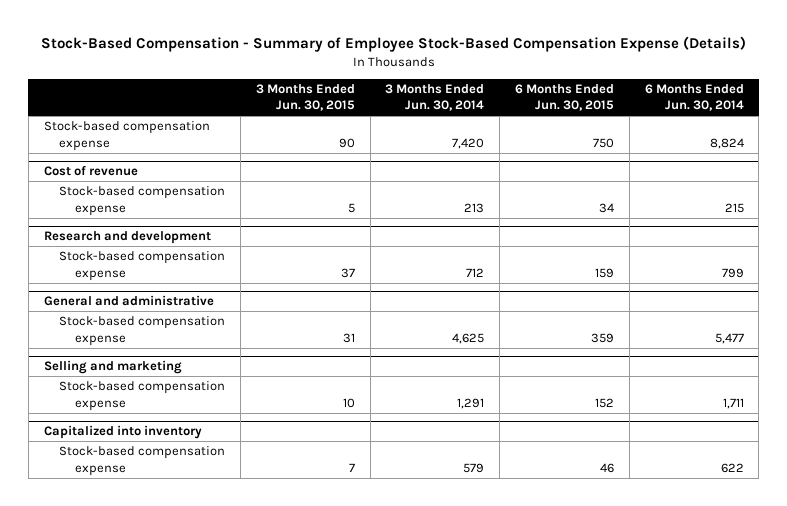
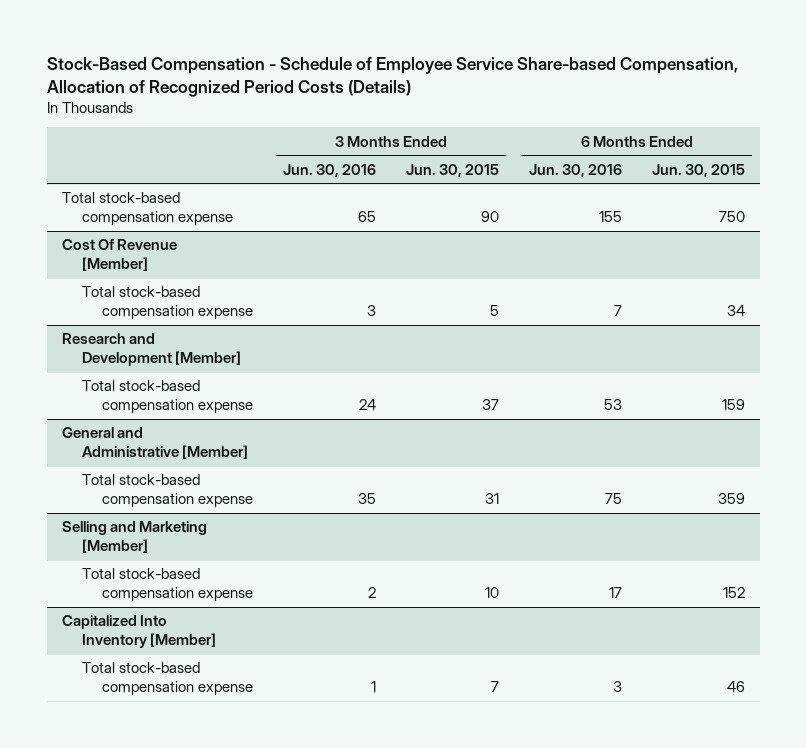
[40,36,746,53] Stock-Based Compensation - Summary of Employee Stock-Based Compensation Expense (Details) -> [46,56,738,97] Stock-Based Compensation - Schedule of Employee Service Share-based Compensation, Allocation of Recognized Period Costs (Details)
[385,83,485,112] 3 Months Ended Jun. 30, 2014 -> none
[644,83,744,112] 6 Months Ended Jun. 30, 2014 -> none
none -> [283,163,377,177] Jun. 30, 2016
none -> [528,163,622,177] Jun. 30, 2016
[43,121,210,151] Stock-based compensation expense -> [61,192,234,226] Total stock-based compensation expense
[43,165,138,177] Cost of revenue -> [61,239,177,272] Cost Of Revenue [Member]
[59,186,226,216] Stock-based compensation expense -> [82,286,254,320] Total stock-based compensation expense
[43,231,211,245] Research and development -> [61,333,242,367] Research and Development [Member]
[59,251,226,281] Stock-based compensation expense -> [82,380,254,414] Total stock-based compensation expense
[43,295,214,307] General and administrative -> [61,427,249,460] General and Administrative [Member]
[59,316,226,346] Stock-based compensation expense -> [82,474,254,508] Total stock-based compensation expense
[43,360,182,375] Selling and marketing -> [61,521,207,554] Selling and Marketing [Member]
[59,381,226,411] Stock-based compensation expense -> [82,568,254,602] Total stock-based compensation expense
[43,425,202,440] Capitalized into inventory -> [61,615,217,649] Capitalized Into Inventory [Member]
[59,446,226,476] Stock-based compensation expense -> [82,662,254,696] Total stock-based compensation expense

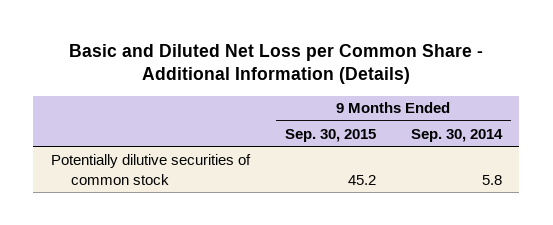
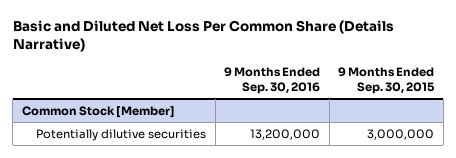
[69,43,484,85] Basic and Diluted Net Loss per Common Share - Additional Information (Details) -> [12,19,394,52] Basic and Diluted Net Loss Per Common Share (Details Narrative)
[410,128,503,142] Sep. 30, 2014 -> none
none -> [224,67,321,95] 9 Months Ended Sep. 30, 2016
none -> [21,105,175,118] Common Stock [Member]
[50,153,251,185] Potentially dilutive securities of common stock -> [36,128,207,141] Potentially dilutive securities
[347,174,376,185] 45.2 -> [367,128,435,140] 3,000,000

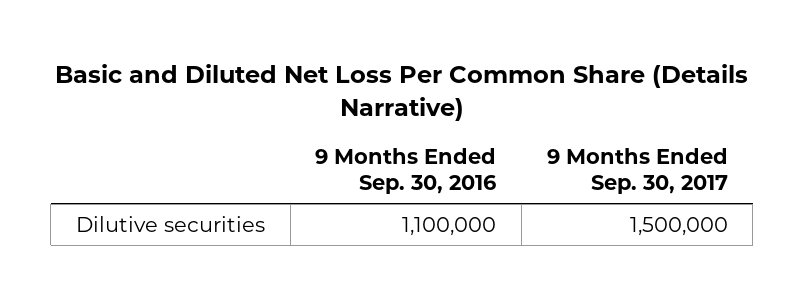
[338,67,436,95] 9 Months Ended Sep. 30, 2015 -> none
none -> [546,148,728,195] 9 Months Ended Sep. 30, 2017
[21,105,175,118] Common Stock [Member] -> none
[36,128,207,141] Potentially dilutive securities -> [76,215,266,232] Dilutive securities
[250,128,321,140] 13,200,000 -> [402,216,497,236] 1,100,000

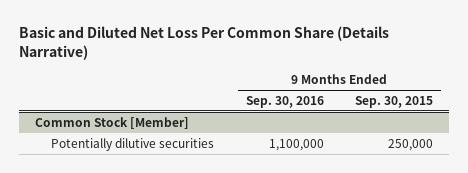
[546,148,728,195] 9 Months Ended Sep. 30, 2017 -> none
none -> [355,95,434,108] Sep. 30, 2015
none -> [34,116,189,129] Common Stock [Member]
[76,215,266,232] Dilutive securities -> [51,137,215,151] Potentially dilutive securities

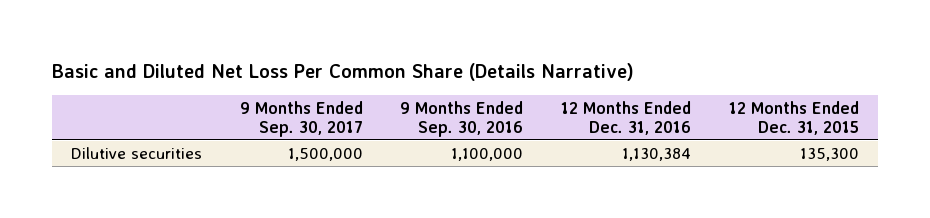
[355,95,434,108] Sep. 30, 2015 -> none
none -> [239,100,363,138] 9 Months Ended Sep. 30, 2017
none -> [561,100,692,136] 12 Months Ended Dec. 31, 2016
none -> [729,100,860,136] 12 Months Ended Dec. 31, 2015
[34,116,189,129] Common Stock [Member] -> none
[51,137,215,151] Potentially dilutive securities -> [70,147,202,160] Dilutive securities

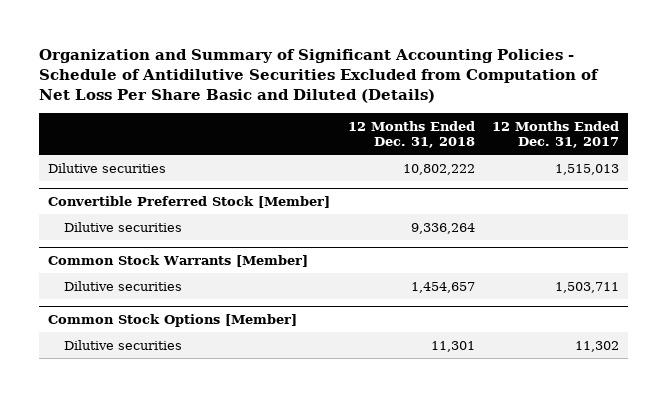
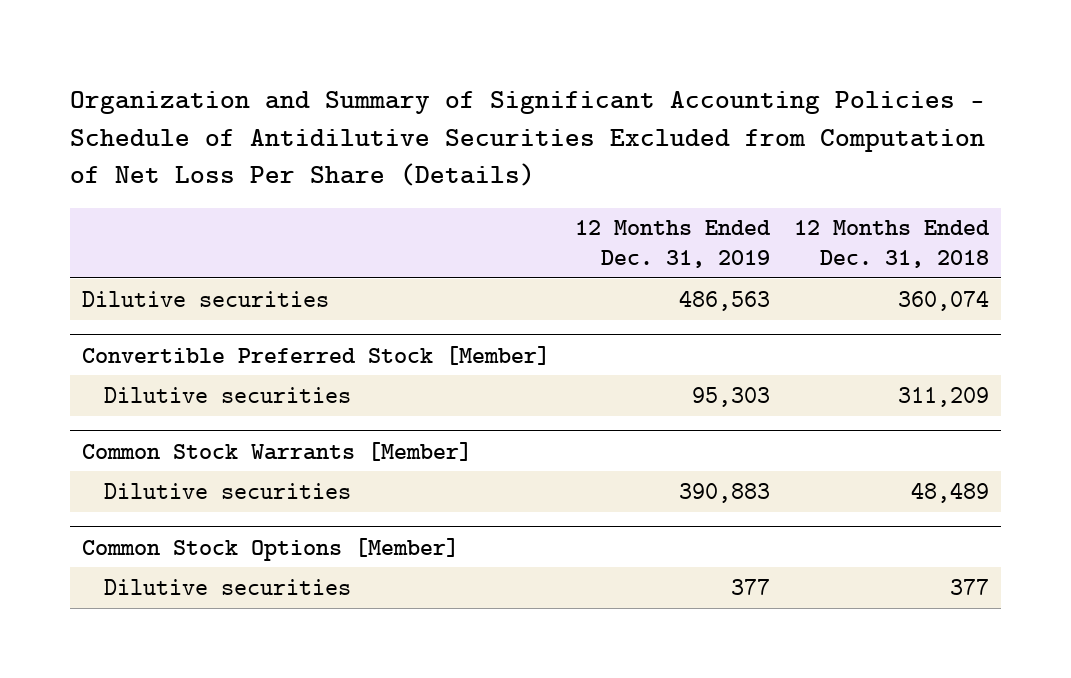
[39,48,600,104] Organization and Summary of Significant Accounting Policies - Schedule of Antidilutive Securities Excluded from Computation of Net Loss Per Share Basic and Diluted (Details) -> [70,90,986,187] Organization and Summary of Significant Accounting Policies - Schedule of Antidilutive Securities Excluded from Computation of Net Loss Per Share (Details)
[492,120,620,149] 12 Months Ended Dec. 31, 2017 -> none
none -> [574,220,771,269] 12 Months Ended Dec. 31, 2019
[402,163,475,175] 10,802,222 -> [897,289,989,311] 360,074
[410,222,475,234] 9,336,264 -> [897,386,989,407] 311,209
[410,281,475,293] 1,454,657 -> [910,481,989,503] 48,489
[430,340,475,352] 11,301 -> [949,578,989,595] 377

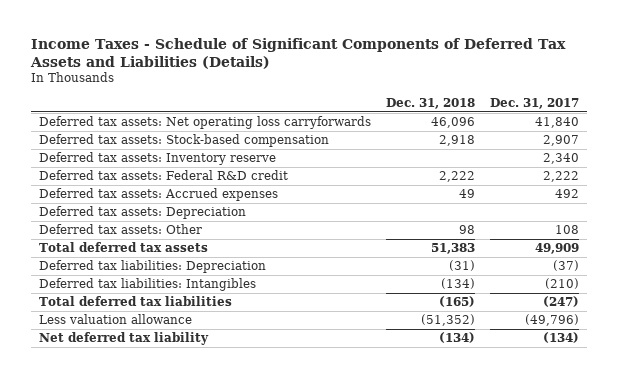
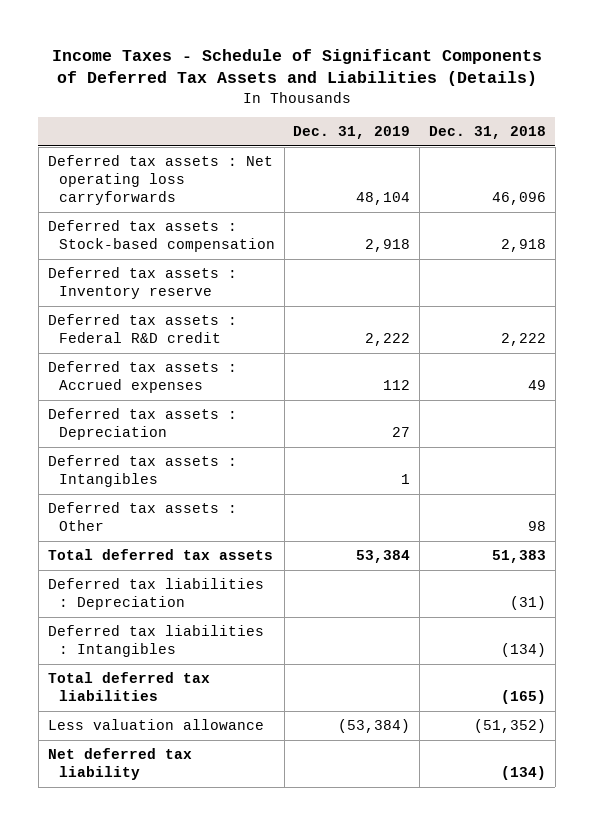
[490,98,580,110] Dec. 31, 2017 -> none
none -> [293,126,411,140] Dec. 31, 2019
[38,116,371,130] Deferred tax assets: Net operating loss carryforwards -> [47,155,273,206] Deferred tax assets : Net operating loss carryforwards
[38,134,329,148] Deferred tax assets: Stock-based compensation -> [47,220,275,253] Deferred tax assets : Stock-based compensation
[38,152,276,166] Deferred tax assets: Inventory reserve -> [47,267,237,300] Deferred tax assets : Inventory reserve
[38,170,288,181] Deferred tax assets: Federal R&D credit -> [47,314,237,344] Deferred tax assets : Federal R&D credit
[38,188,278,202] Deferred tax assets: Accrued expenses -> [47,361,237,394] Deferred tax assets : Accrued expenses
[38,206,246,220] Deferred tax assets: Depreciation -> [47,408,237,441] Deferred tax assets : Depreciation
none -> [47,455,237,488] Deferred tax assets : Intangibles
[38,224,202,235] Deferred tax assets: Other -> [47,502,237,532] Deferred tax assets : Other
[38,260,266,274] Deferred tax liabilities: Depreciation -> [47,578,264,611] Deferred tax liabilities : Depreciation
[38,278,256,292] Deferred tax liabilities: Intangibles -> [47,625,264,658] Deferred tax liabilities : Intangibles

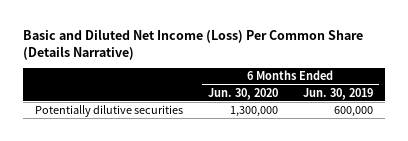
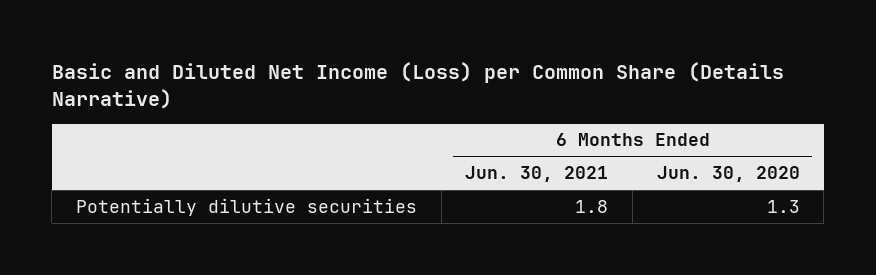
[23,29,364,61] Basic and Diluted Net Income (Loss) Per Common Share (Details Narrative) -> [51,61,784,110] Basic and Diluted Net Income (Loss) per Common Share (Details Narrative)
[302,87,373,100] Jun. 30, 2019 -> none
none -> [465,166,609,183] Jun. 30, 2021
[230,106,279,118] 1,300,000 -> [766,199,800,213] 1.3

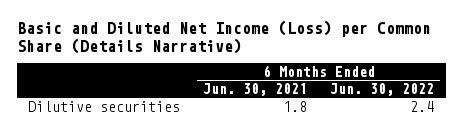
[656,166,800,183] Jun. 30, 2020 -> none
none -> [330,82,435,96] Jun. 30, 2022
[75,197,417,216] Potentially dilutive securities -> [28,100,181,112] Dilutive securities

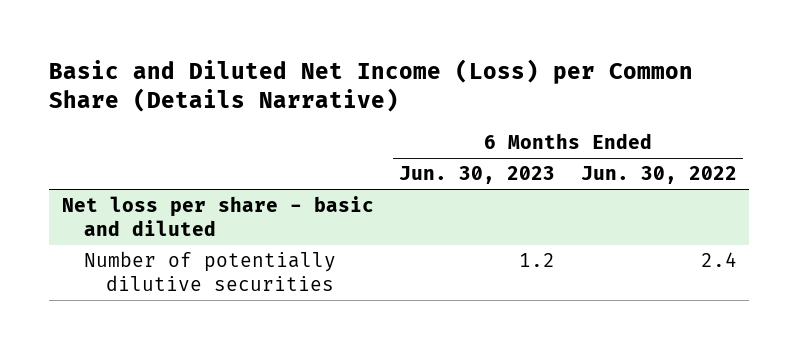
[203,82,308,96] Jun. 30, 2021 -> none
none -> [399,166,556,185] Jun. 30, 2023
none -> [61,196,374,237] Net loss per share - basic and diluted
[28,100,181,112] Dilutive securities -> [83,251,336,292] Number of potentially dilutive securities

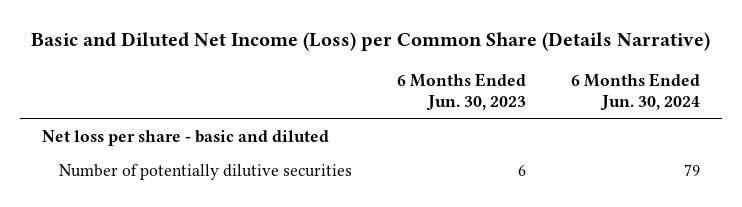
[580,166,737,185] Jun. 30, 2022 -> none
none -> [570,73,700,112] 6 Months Ended Jun. 30, 2024
[519,253,556,268] 1.2 -> [517,164,526,176] 6

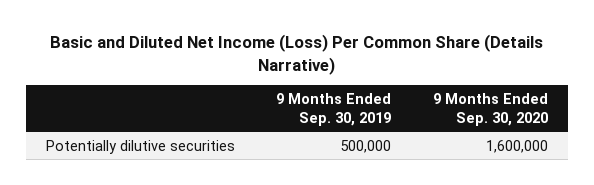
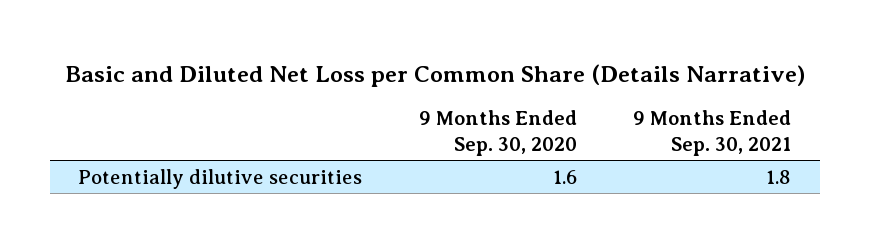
[49,34,543,75] Basic and Diluted Net Income (Loss) Per Common Share (Details Narrative) -> [64,63,805,87] Basic and Diluted Net Loss per Common Share (Details Narrative)
[276,92,392,126] 9 Months Ended Sep. 30, 2019 -> none
none -> [633,110,792,157] 9 Months Ended Sep. 30, 2021
[485,139,548,153] 1,600,000 -> [552,170,577,185] 1.6

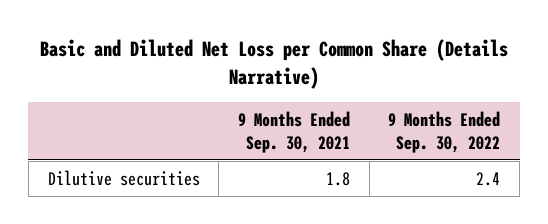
[418,110,577,157] 9 Months Ended Sep. 30, 2020 -> none
none -> [388,111,501,153] 9 Months Ended Sep. 30, 2022
[78,169,363,190] Potentially dilutive securities -> [47,169,200,186] Dilutive securities

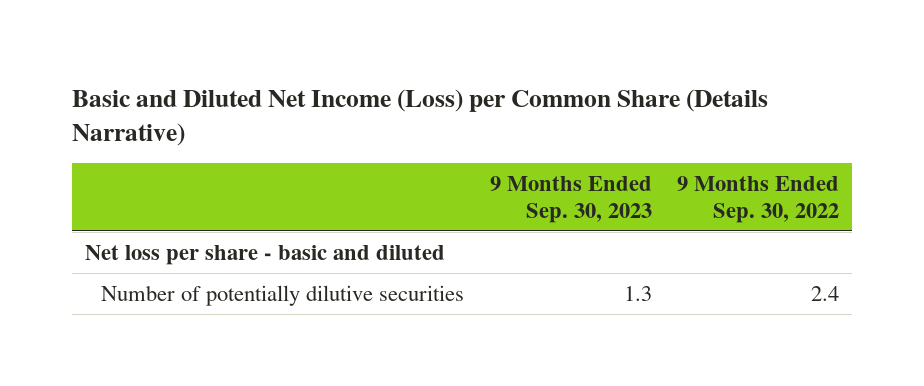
[40,39,509,90] Basic and Diluted Net Loss per Common Share (Details Narrative) -> [71,88,768,147] Basic and Diluted Net Income (Loss) per Common Share (Details Narrative)
[238,111,351,153] 9 Months Ended Sep. 30, 2021 -> none
none -> [489,176,652,223] 9 Months Ended Sep. 30, 2023
none -> [84,244,445,265] Net loss per share - basic and diluted
[47,169,200,186] Dilutive securities -> [101,284,465,306] Number of potentially dilutive securities

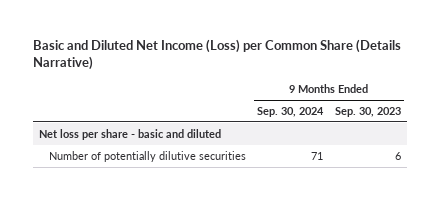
[677,176,840,223] 9 Months Ended Sep. 30, 2022 -> none
none -> [257,107,325,118] Sep. 30, 2024
[623,285,652,301] 1.3 -> [395,151,402,160] 6

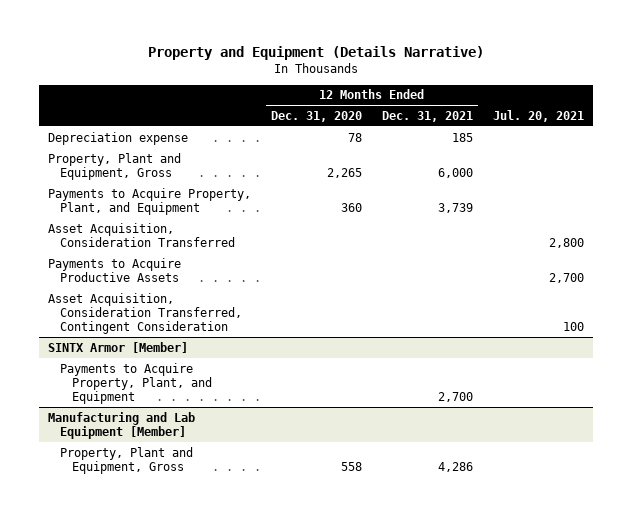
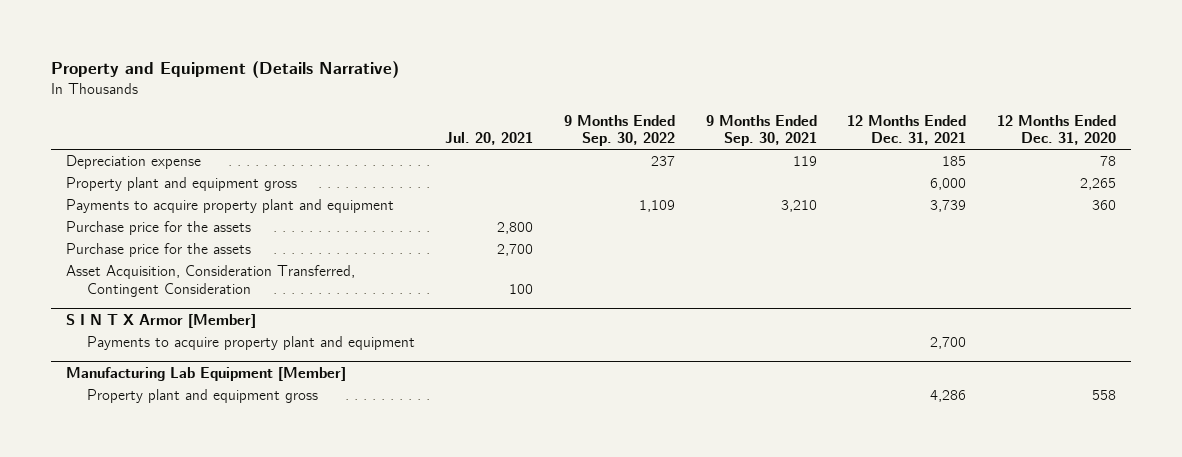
none -> [563,114,675,147] 9 Months Ended Sep. 30, 2022
none -> [705,114,817,147] 9 Months Ended Sep. 30, 2021
[48,152,182,180] Property, Plant and Equipment, Gross -> [66,177,298,192] Property plant and equipment gross
[48,187,252,215] Payments to Acquire Property, Plant, and Equipment -> [66,199,395,214] Payments to acquire property plant and equipment
[48,222,236,247] Asset Acquisition, Consideration Transferred -> [66,221,252,236] Purchase price for the assets
[48,257,182,282] Payments to Acquire Productive Assets -> [66,243,252,258] Purchase price for the assets
[48,341,189,353] SINTX Armor [Member] -> [66,314,257,329] S I N T X Armor [Member]
[60,362,212,405] Payments to Acquire Property, Plant, and Equipment -> [86,336,415,351] Payments to acquire property plant and equipment
[48,411,196,439] Manufacturing and Lab Equipment [Member] -> [66,367,347,382] Manufacturing Lab Equipment [Member]
[60,446,194,474] Property, Plant and Equipment, Gross -> [86,389,318,404] Property plant and equipment gross

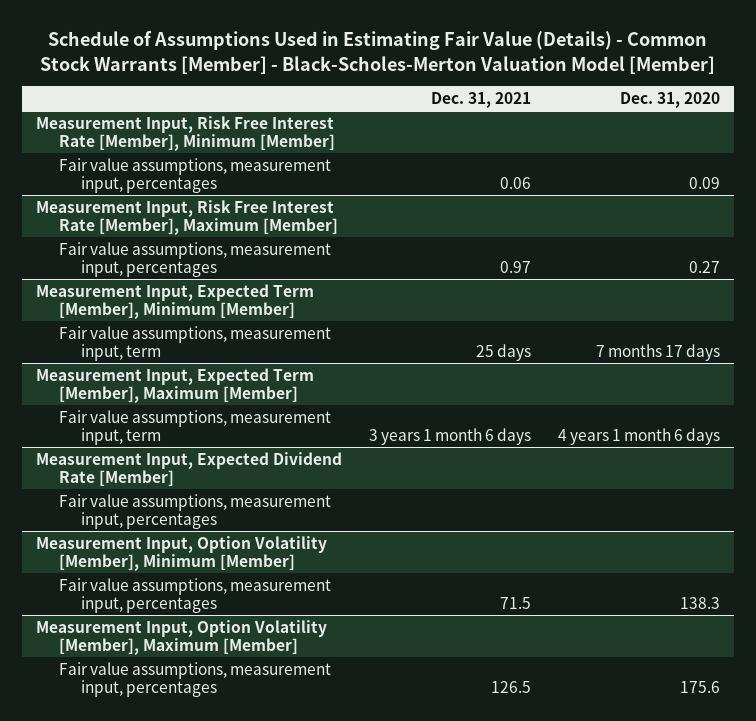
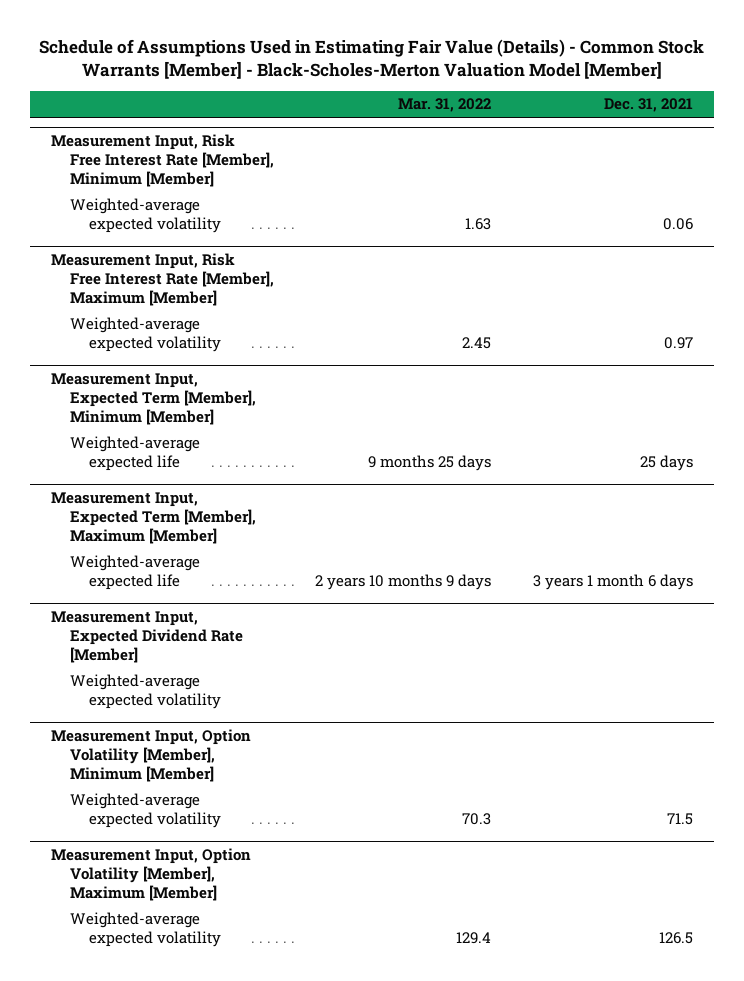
[620,91,721,108] Dec. 31, 2020 -> none
none -> [398,98,492,113] Mar. 31, 2022
[58,157,331,194] Fair value assumptions, measurement input, percentages -> [70,198,222,234] Weighted-average expected volatility
[58,241,331,278] Fair value assumptions, measurement input, percentages -> [70,317,222,353] Weighted-average expected volatility
[58,325,331,362] Fair value assumptions, measurement input, term -> [70,436,201,472] Weighted-average expected life
[58,409,331,446] Fair value assumptions, measurement input, term -> [70,555,201,591] Weighted-average expected life
[58,493,331,530] Fair value assumptions, measurement input, percentages -> [70,674,222,710] Weighted-average expected volatility
[58,577,331,614] Fair value assumptions, measurement input, percentages -> [70,793,222,829] Weighted-average expected volatility
[58,661,331,698] Fair value assumptions, measurement input, percentages -> [70,912,222,948] Weighted-average expected volatility

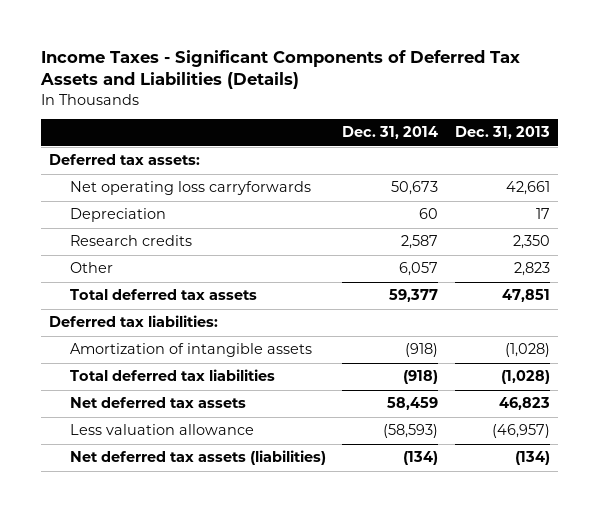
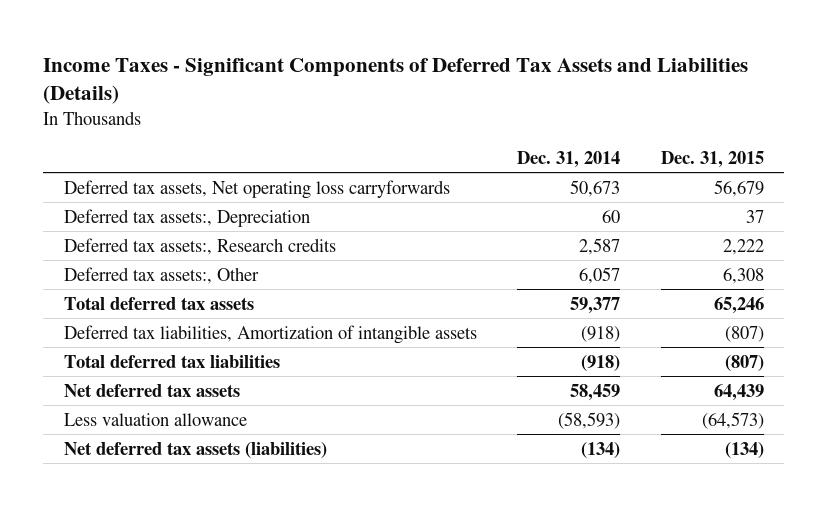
[455,126,551,140] Dec. 31, 2013 -> none
none -> [660,150,764,168] Dec. 31, 2015
[49,154,201,166] Deferred tax assets: -> none
[69,181,311,196] Net operating loss carryforwards -> [63,179,450,199] Deferred tax assets, Net operating loss carryforwards
[69,208,166,223] Depreciation -> [63,208,310,227] Deferred tax assets:, Depreciation
[69,235,192,247] Research credits -> [63,237,336,255] Deferred tax assets:, Research credits
[69,262,113,274] Other -> [63,266,259,284] Deferred tax assets:, Other
[49,315,219,328] Deferred tax liabilities: -> none
[69,343,312,358] Amortization of intangible assets -> [63,324,477,344] Deferred tax liabilities, Amortization of intangible assets

